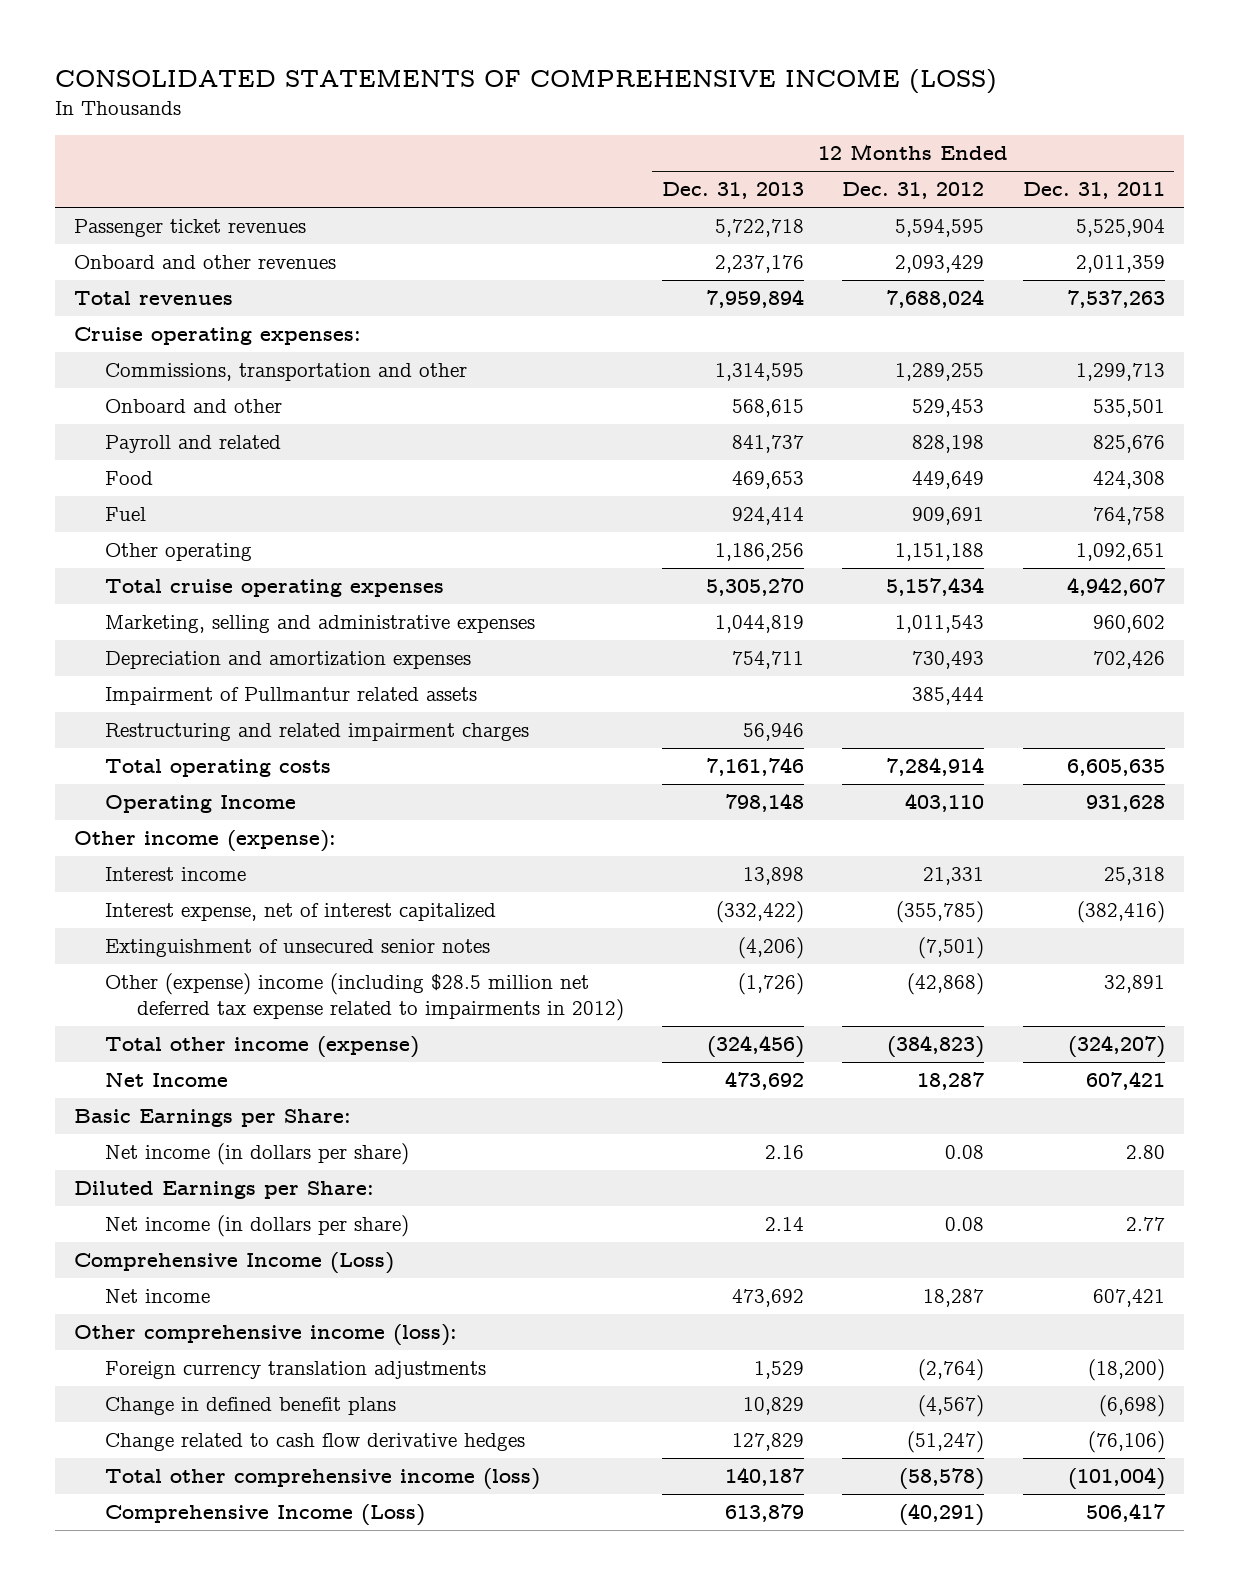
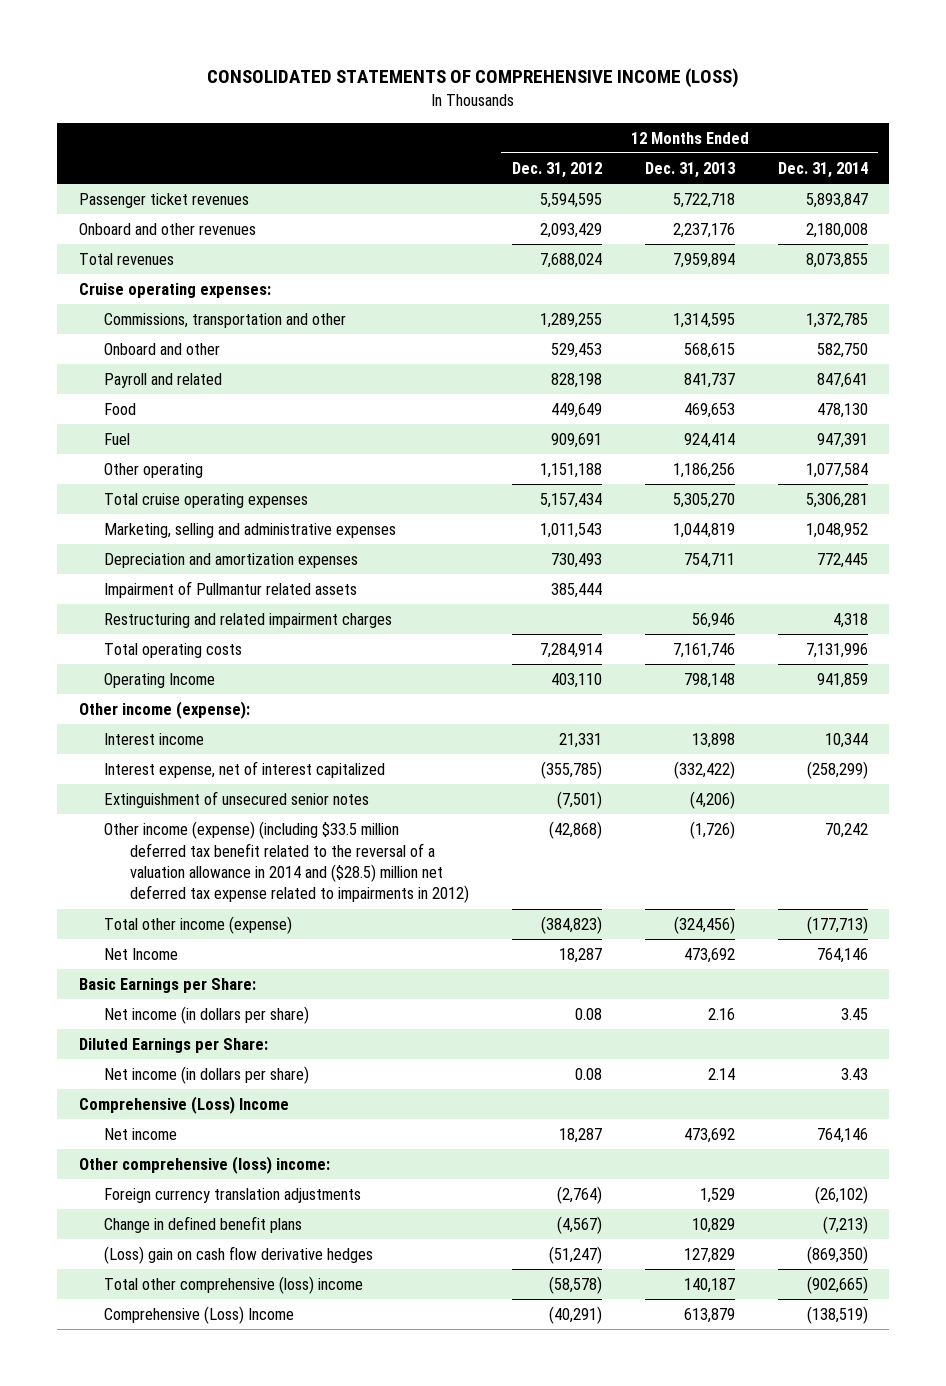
[1022,182,1165,200] Dec. 31, 2011 -> none
none -> [777,162,868,179] Dec. 31, 2014
[105,973,624,1021] Other (expense) income (including $28.5 million net deferred tax expense related to impairments in 2012) -> [104,821,469,904] Other income (expense) (including $33.5 million deferred tax benefit related to the reversal of a valuation allowance in 2014 and ($28.5) million net deferred tax expense related to impairments in 2012)
[73,1252,394,1275] Comprehensive Income (Loss) -> [78,1096,289,1115] Comprehensive (Loss) Income
[73,1324,457,1347] Other comprehensive income (loss): -> [78,1156,330,1175] Other comprehensive (loss) income:
[105,1433,526,1452] Change related to cash flow derivative hedges -> [104,1246,374,1265] (Loss) gain on cash flow derivative hedges
[105,1468,541,1491] Total other comprehensive income (loss) -> [104,1276,364,1295] Total other comprehensive (loss) income
[105,1504,426,1527] Comprehensive Income (Loss) -> [104,1306,295,1325] Comprehensive (Loss) Income

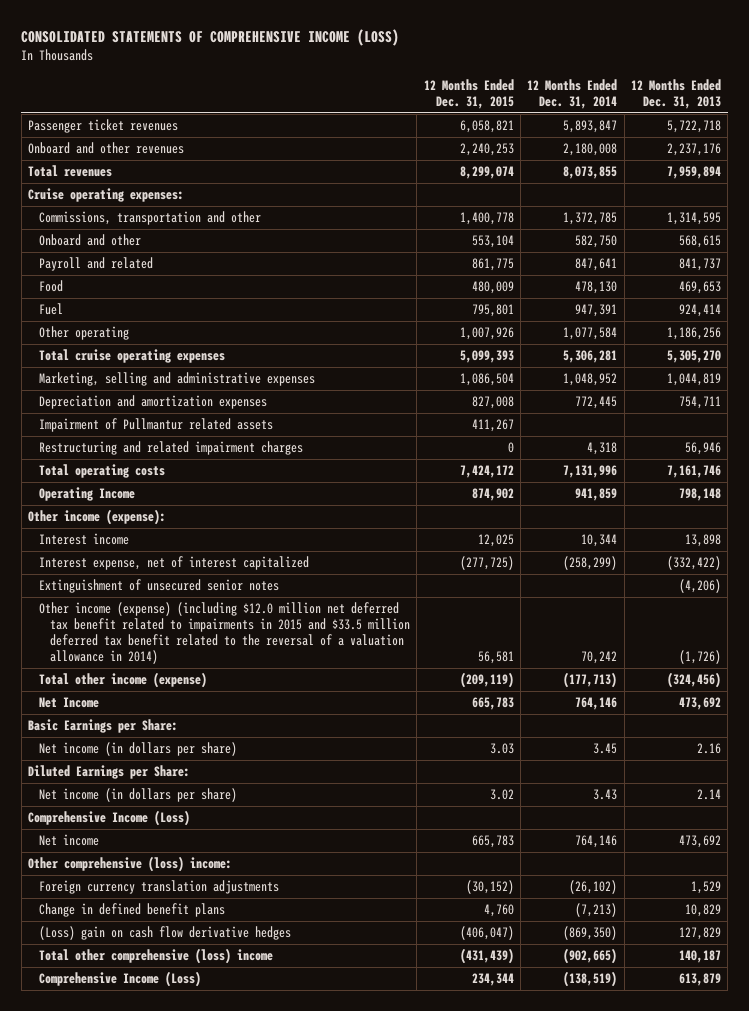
[511,162,602,179] Dec. 31, 2012 -> none
none -> [423,78,514,109] 12 Months Ended Dec. 31, 2015
[104,821,469,904] Other income (expense) (including $33.5 million deferred tax benefit related to the reversal of a valuation allowance in 2014 and ($28.5) million net deferred tax expense related to impairments in 2012) -> [38,602,410,665] Other income (expense) (including $12.0 million net deferred tax benefit related to impairments in 2015 and $33.5 million deferred tax benefit related to the reversal of a valuation allowance in 2014)
[78,1096,289,1115] Comprehensive (Loss) Income -> [27,810,190,827] Comprehensive Income (Loss)
[104,1306,295,1325] Comprehensive (Loss) Income -> [38,971,201,988] Comprehensive Income (Loss)

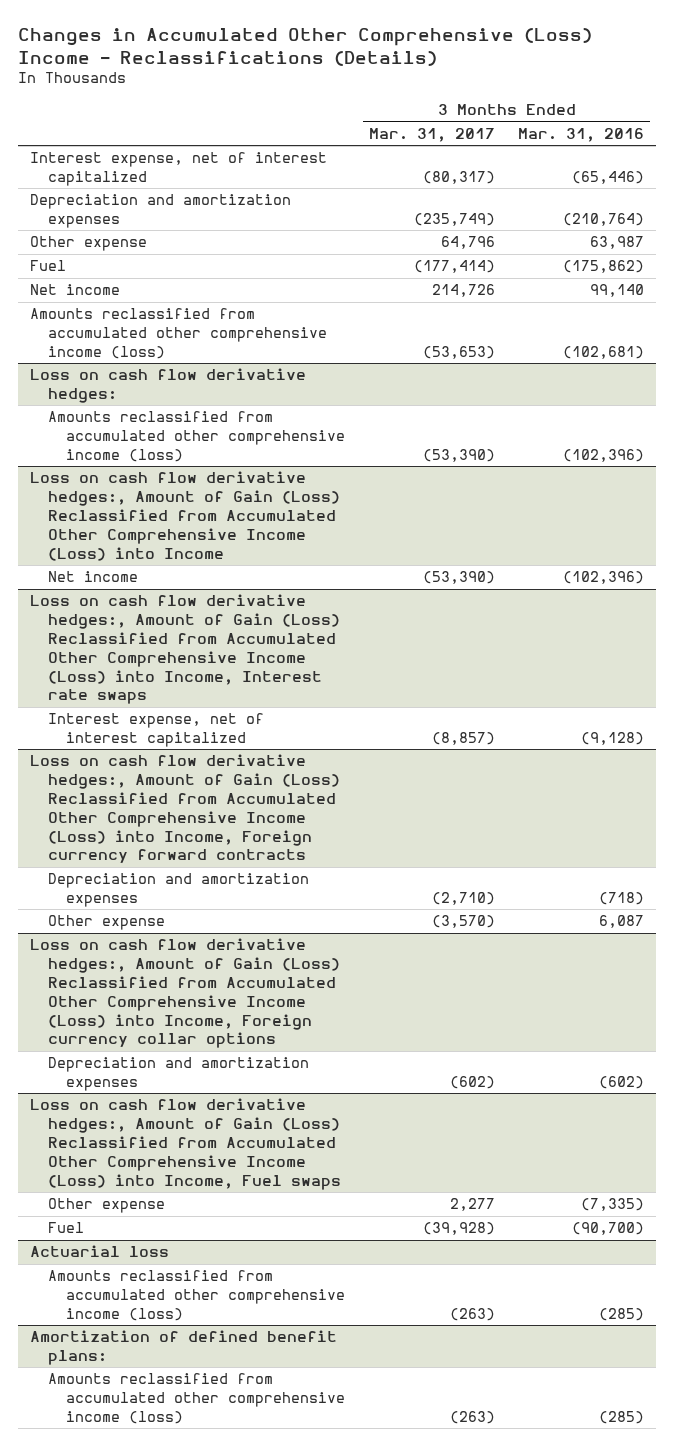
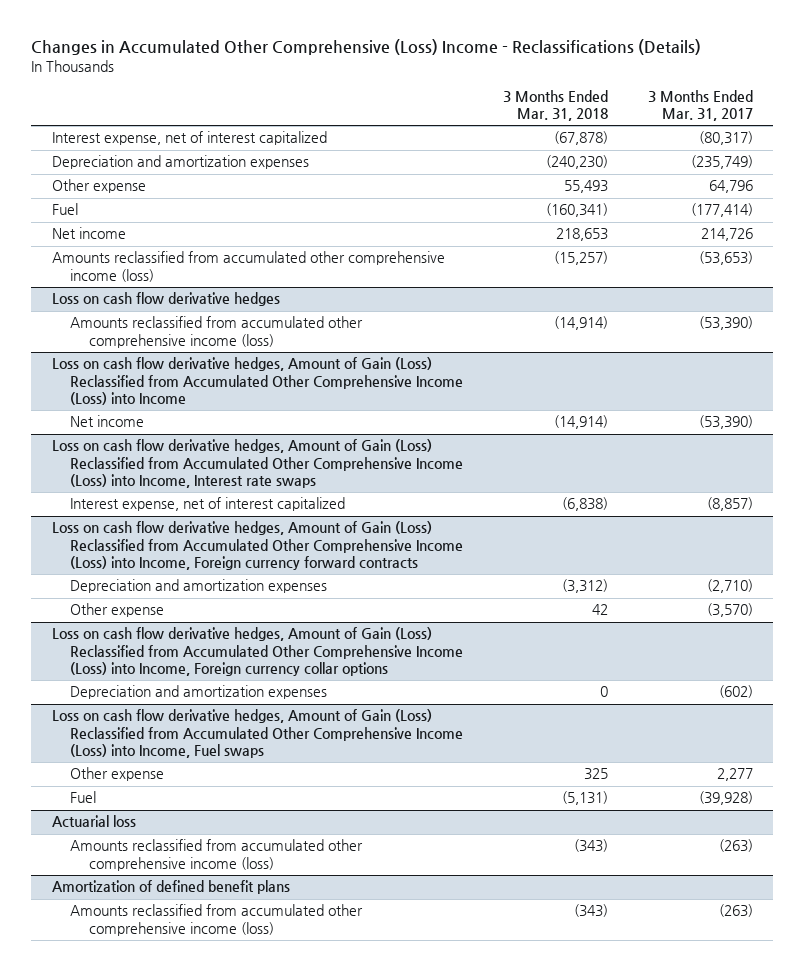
[518,128,645,143] Mar. 31, 2016 -> none
none -> [503,89,609,122] 3 Months Ended Mar. 31, 2018
[29,368,306,404] Loss on cash flow derivative hedges: -> [51,292,280,307] Loss on cash flow derivative hedges
[29,471,341,561] Loss on cash flow derivative hedges:, Amount of Gain (Loss) Reclassified from Accumulated Other Comprehensive Income (Loss) into Income -> [51,357,464,406] Loss on cash flow derivative hedges, Amount of Gain (Loss) Reclassified from Accumulated Other Comprehensive Income (Loss) into Income
[29,594,341,705] Loss on cash flow derivative hedges:, Amount of Gain (Loss) Reclassified from Accumulated Other Comprehensive Income (Loss) into Income, Interest rate swaps -> [51,439,464,489] Loss on cash flow derivative hedges, Amount of Gain (Loss) Reclassified from Accumulated Other Comprehensive Income (Loss) into Income, Interest rate swaps
[29,754,341,864] Loss on cash flow derivative hedges:, Amount of Gain (Loss) Reclassified from Accumulated Other Comprehensive Income (Loss) into Income, Foreign currency forward contracts -> [51,521,464,571] Loss on cash flow derivative hedges, Amount of Gain (Loss) Reclassified from Accumulated Other Comprehensive Income (Loss) into Income, Foreign currency forward contracts
[29,938,341,1049] Loss on cash flow derivative hedges:, Amount of Gain (Loss) Reclassified from Accumulated Other Comprehensive Income (Loss) into Income, Foreign currency collar options -> [51,627,464,677] Loss on cash flow derivative hedges, Amount of Gain (Loss) Reclassified from Accumulated Other Comprehensive Income (Loss) into Income, Foreign currency collar options
[29,1098,342,1190] Loss on cash flow derivative hedges:, Amount of Gain (Loss) Reclassified from Accumulated Other Comprehensive Income (Loss) into Income, Fuel swaps -> [51,709,464,759] Loss on cash flow derivative hedges, Amount of Gain (Loss) Reclassified from Accumulated Other Comprehensive Income (Loss) into Income, Fuel swaps
[29,1330,337,1366] Amortization of defined benefit plans: -> [51,880,290,895] Amortization of defined benefit plans

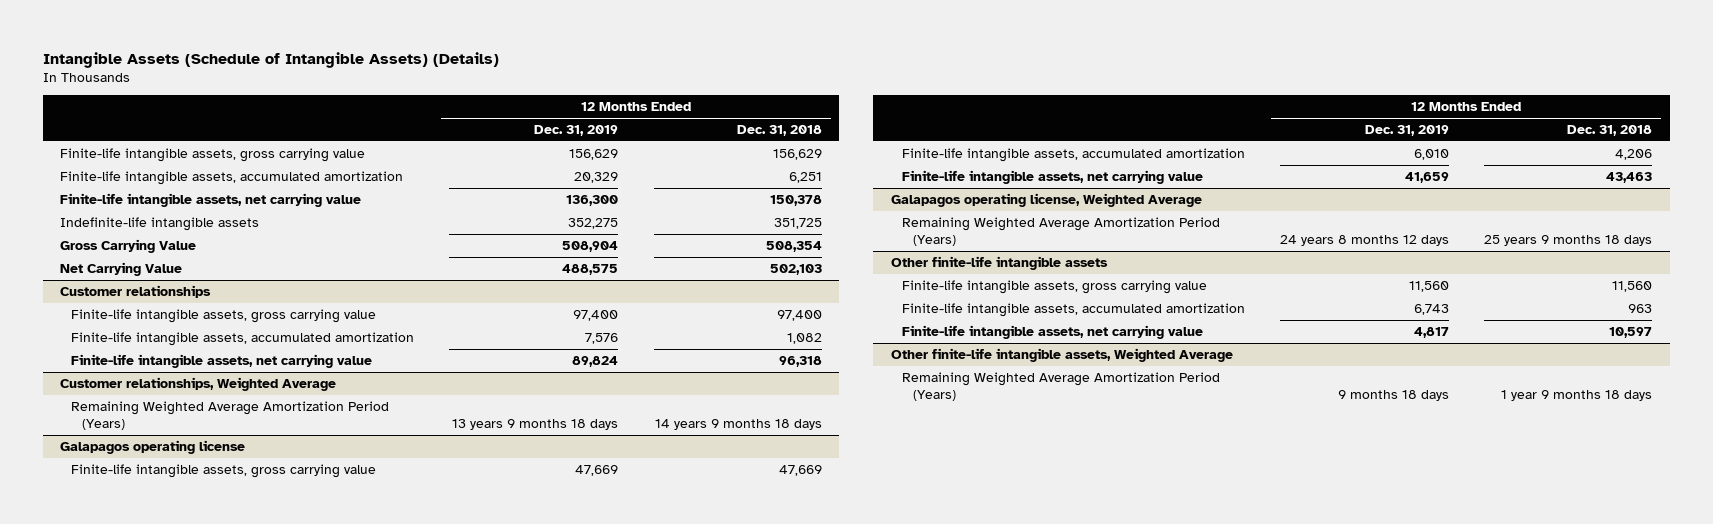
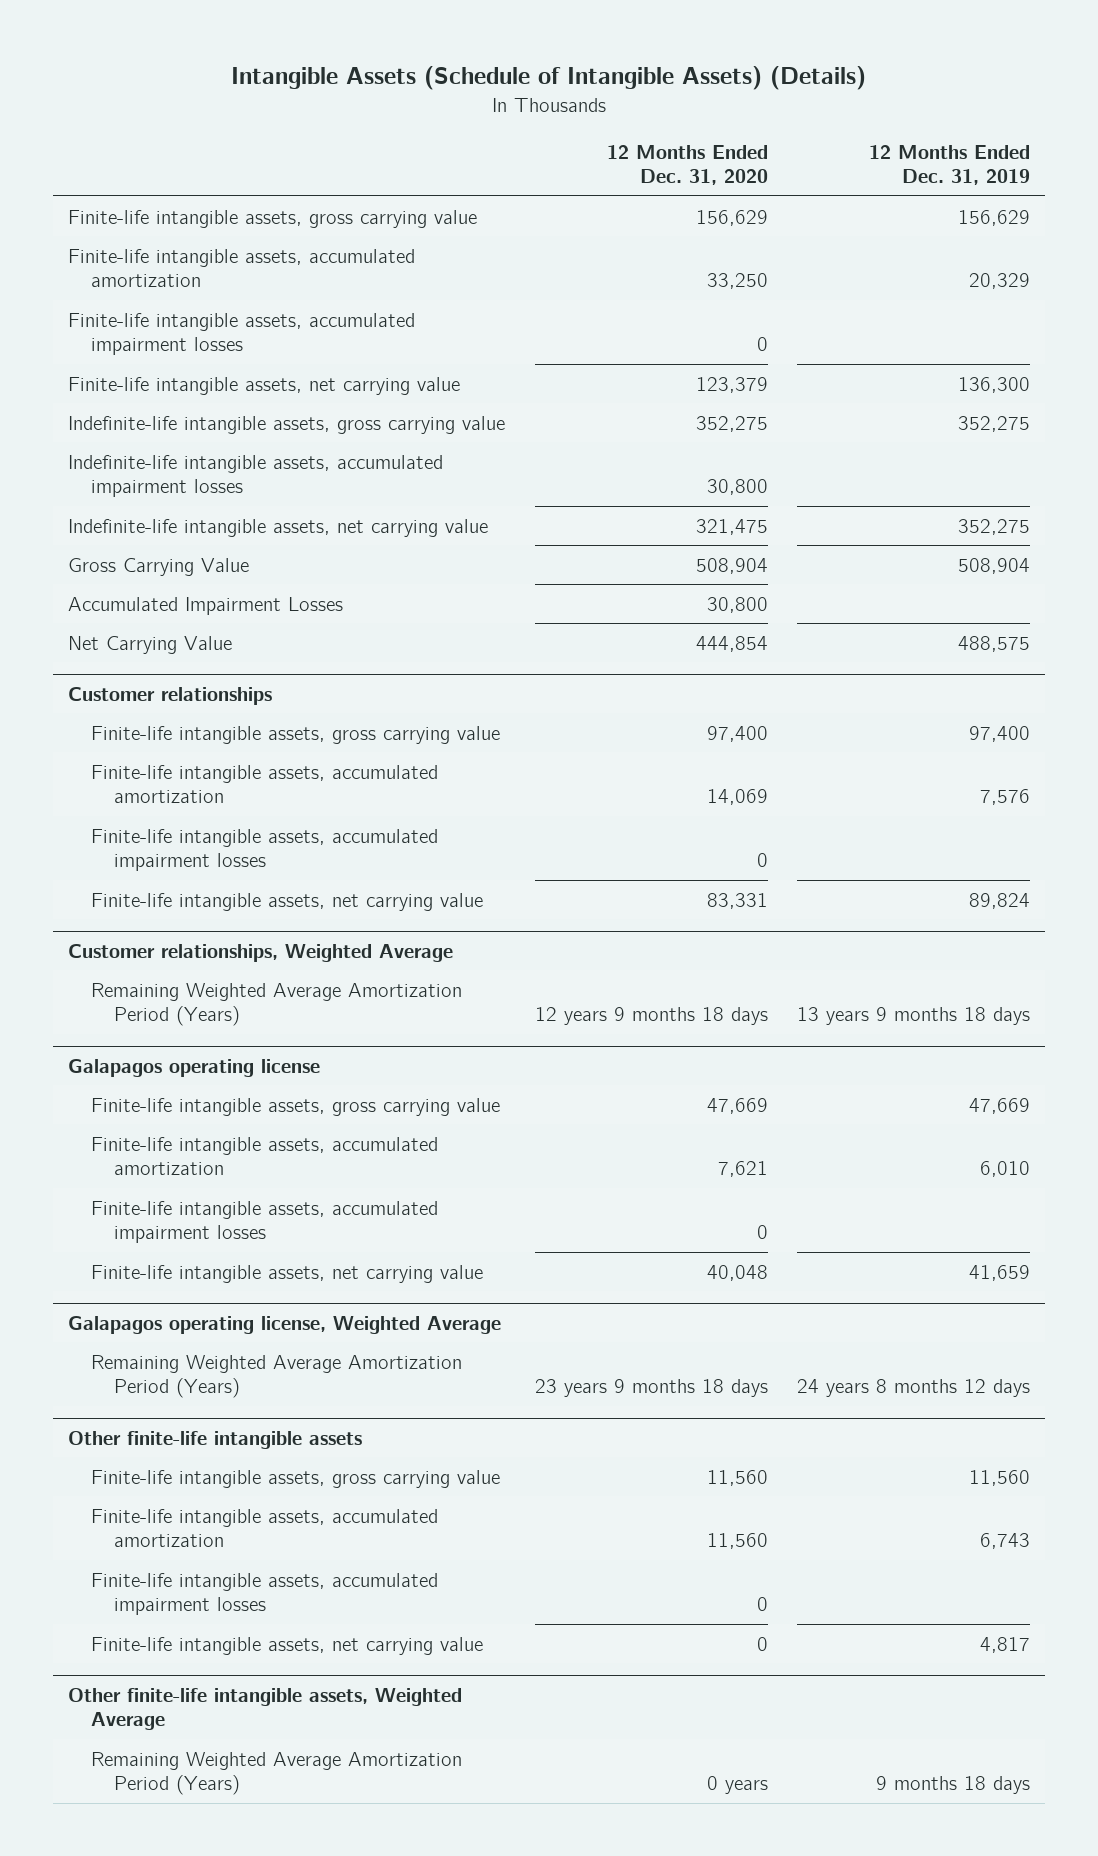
[736,125,822,137] Dec. 31, 2018 -> none
none -> [606,144,768,186] 12 Months Ended Dec. 31, 2020
none -> [67,312,415,356] Finite-life intangible assets, accumulated impairment losses
none -> [67,415,505,434] Indefinite-life intangible assets, gross carrying value
none -> [67,454,443,498] Indefinite-life intangible assets, accumulated impairment losses
[60,216,260,231] Indefinite-life intangible assets -> [67,518,488,537] Indefinite-life intangible assets, net carrying value
none -> [67,596,343,615] Accumulated Impairment Losses
none -> [90,828,438,872] Finite-life intangible assets, accumulated impairment losses
none -> [90,1200,438,1244] Finite-life intangible assets, accumulated impairment losses
none -> [90,1572,438,1616] Finite-life intangible assets, accumulated impairment losses

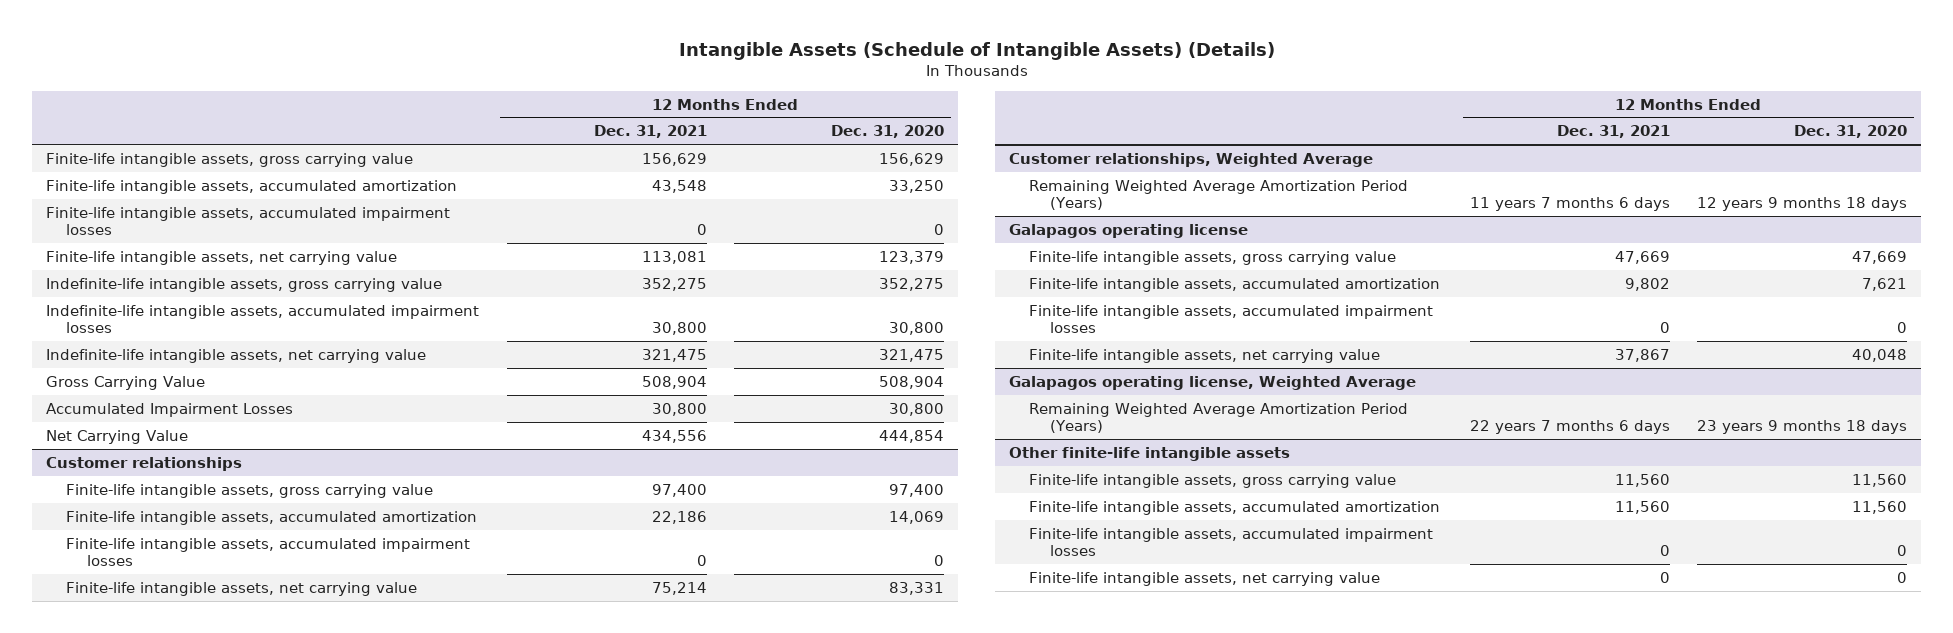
[869,144,1031,186] 12 Months Ended Dec. 31, 2019 -> none
none -> [593,125,707,139] Dec. 31, 2021
[67,1687,462,1731] Other finite-life intangible assets, Weighted Average -> none
[90,1751,462,1796] Remaining Weighted Average Amortization Period (Years) -> none

